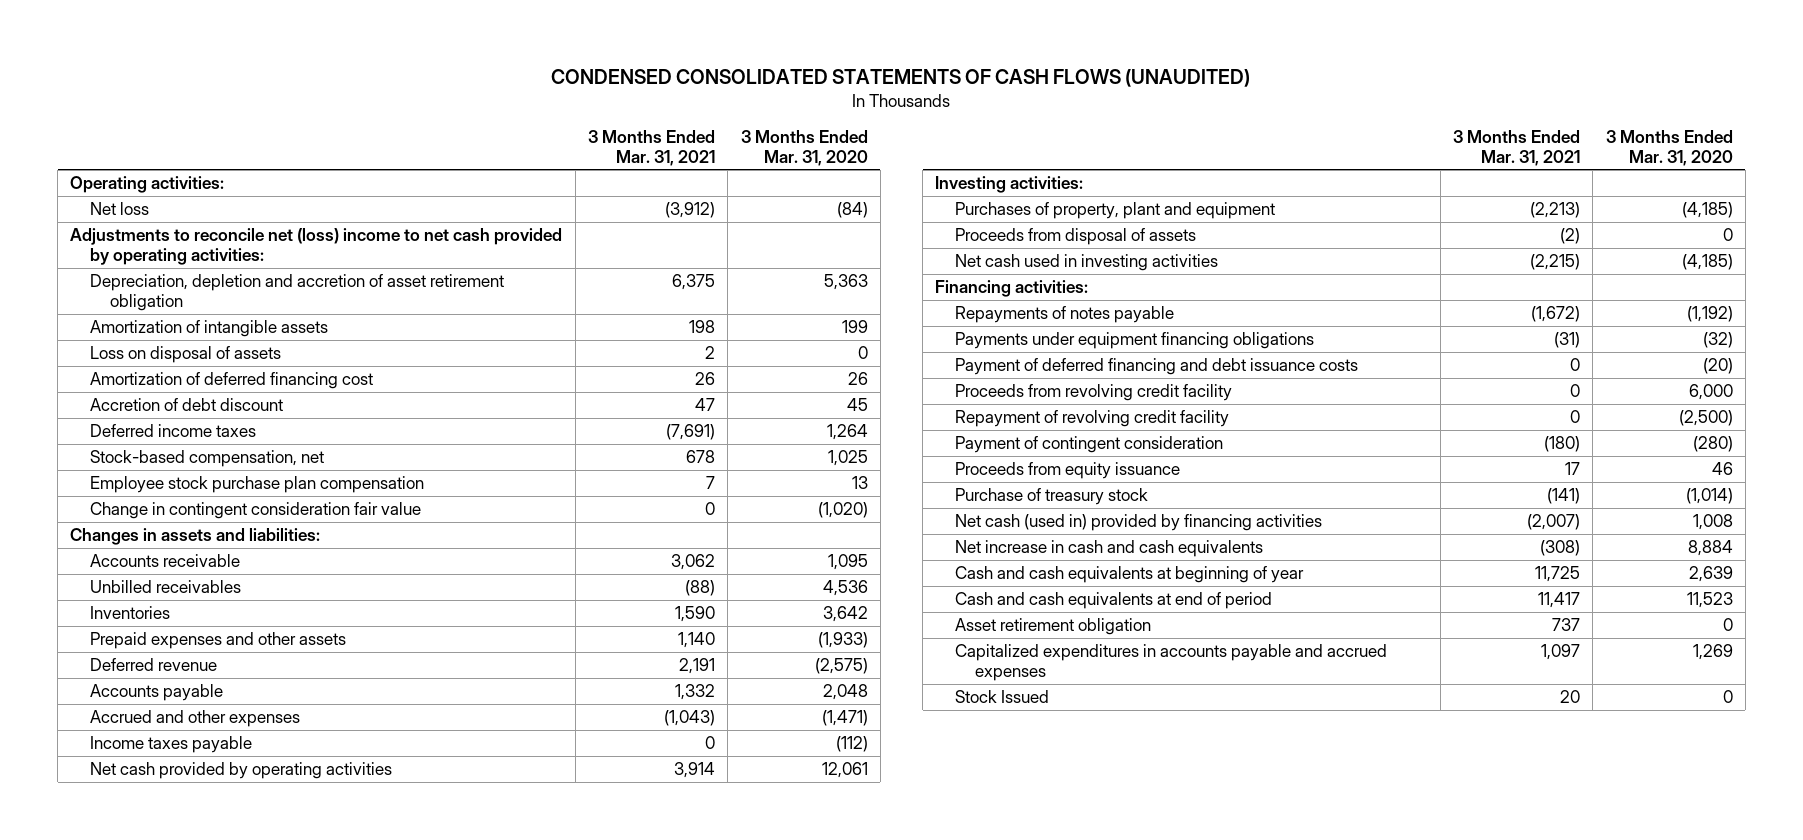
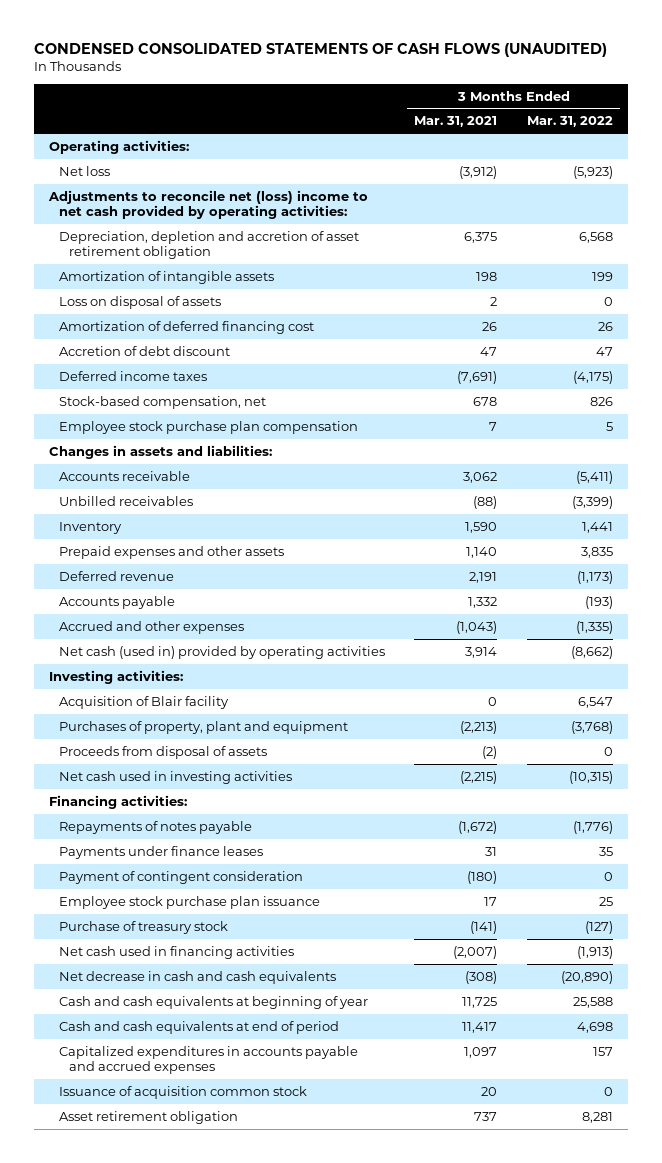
[740,129,868,166] 3 Months Ended Mar. 31, 2020 -> none
none -> [526,116,613,128] Mar. 31, 2022
[90,501,422,519] Change in contingent consideration fair value -> none
[90,605,171,619] Inventories -> [58,521,122,534] Inventory
[90,735,253,753] Income taxes payable -> none
[90,761,393,779] Net cash provided by operating activities -> [58,645,385,659] Net cash (used in) provided by operating activities
none -> [58,695,229,709] Acquisition of Blair facility
[955,331,1315,349] Payments under equipment financing obligations -> none
[955,357,1359,375] Payment of deferred financing and debt issuance costs -> none
[955,383,1233,401] Proceeds from revolving credit facility -> none
[955,409,1230,427] Repayment of revolving credit facility -> none
none -> [58,845,263,859] Payments under finance leases
[955,461,1181,479] Proceeds from equity issuance -> [58,895,320,909] Employee stock purchase plan issuance
[955,513,1323,531] Net cash (used in) provided by financing activities -> [58,945,294,959] Net cash used in financing activities
[955,539,1264,557] Net increase in cash and cash equivalents -> [58,970,336,984] Net decrease in cash and cash equivalents
[955,689,1050,703] Stock Issued -> [58,1085,307,1099] Issuance of acquisition common stock
[955,617,1152,635] Asset retirement obligation -> [58,1110,238,1124] Asset retirement obligation

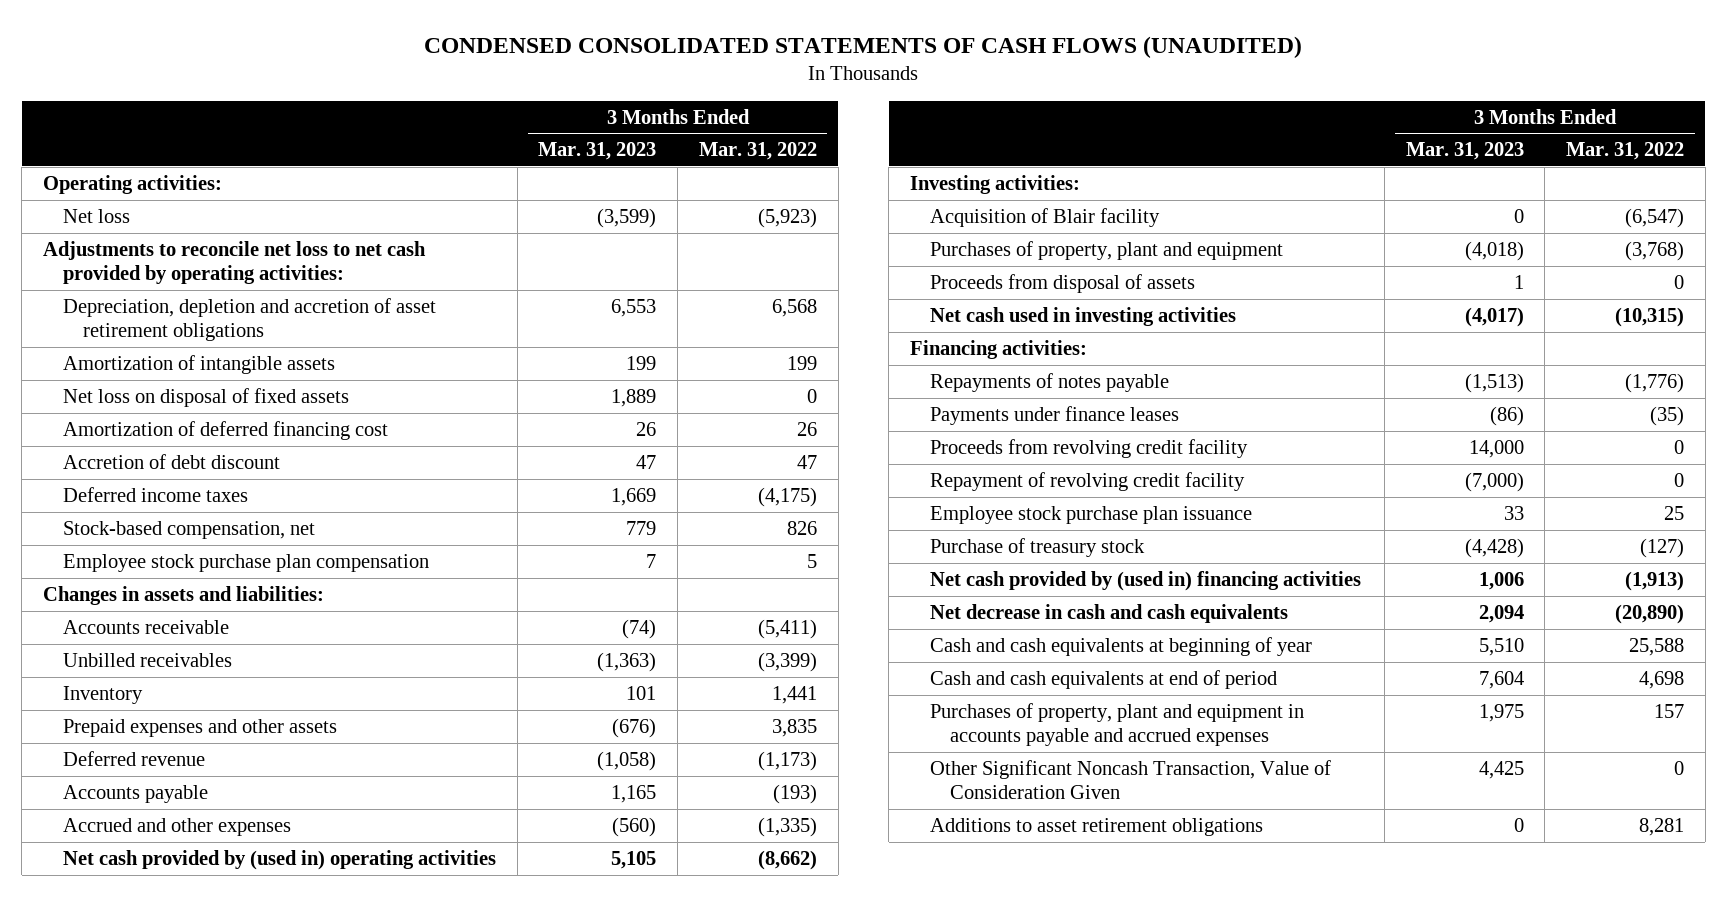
[414,116,498,128] Mar. 31, 2021 -> none
none -> [538,142,657,161] Mar. 31, 2023
[47,189,368,219] Adjustments to reconcile net (loss) income to net cash provided by operating activities: -> [42,240,426,284] Adjustments to reconcile net loss to net cash provided by operating activities:
[58,230,359,259] Depreciation, depletion and accretion of asset retirement obligation -> [62,297,436,341] Depreciation, depletion and accretion of asset retirement obligations
[58,295,221,309] Loss on disposal of assets -> [62,387,349,407] Net loss on disposal of fixed assets
[58,645,385,659] Net cash (used in) provided by operating activities -> [62,849,496,870] Net cash provided by (used in) operating activities
[577,696,613,708] 6,547 -> [1625,207,1685,228] (6,547)
[58,870,303,884] Payment of contingent consideration -> none
[598,846,613,856] 35 -> [1650,405,1685,426] (35)
none -> [930,438,1249,458] Proceeds from revolving credit facility
none -> [930,471,1246,491] Repayment of revolving credit facility
[58,945,294,959] Net cash used in financing activities -> [930,570,1362,591] Net cash provided by (used in) financing activities
[58,1085,307,1099] Issuance of acquisition common stock -> none
[58,1045,358,1074] Capitalized expenditures in accounts payable and accrued expenses -> [930,702,1305,746] Purchases of property, plant and equipment in accounts payable and accrued expenses
none -> [930,759,1332,799] Other Significant Noncash Transaction, Value of Consideration Given
[58,1110,238,1124] Asset retirement obligation -> [930,817,1264,836] Additions to asset retirement obligations

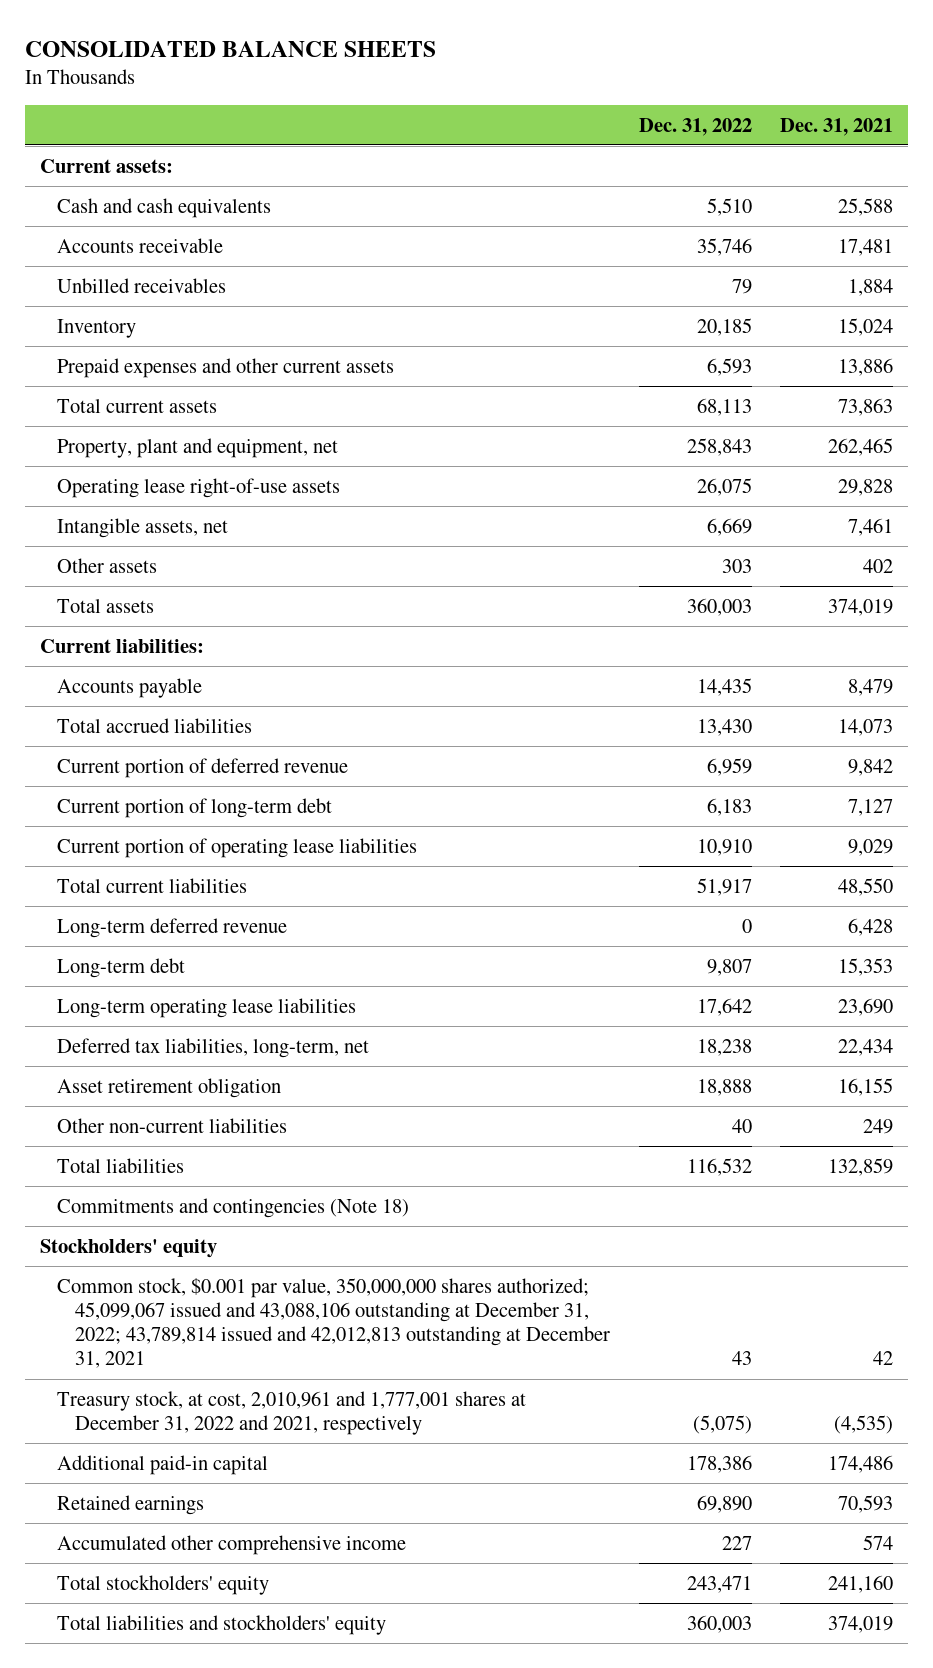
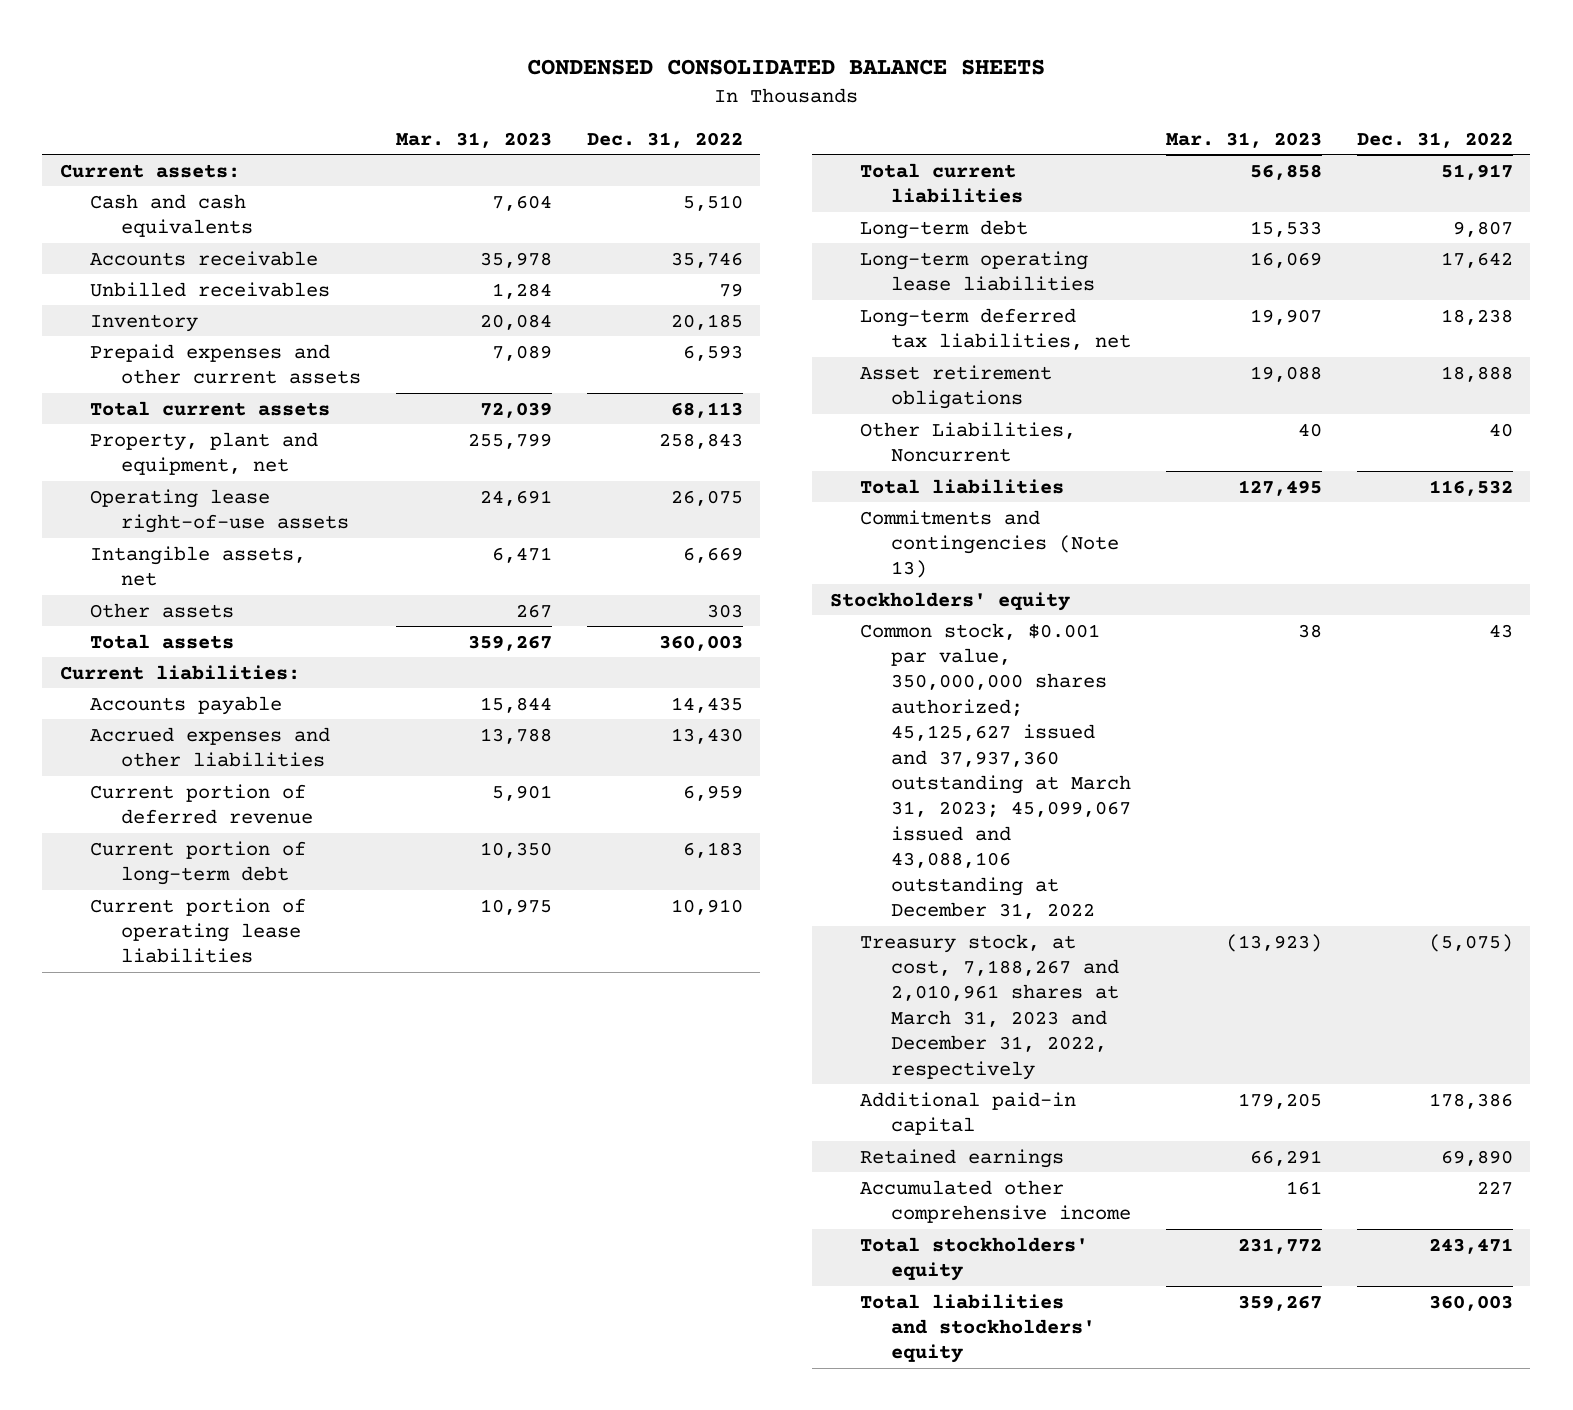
[25,40,437,57] CONSOLIDATED BALANCE SHEETS -> [527,59,1046,76] CONDENSED CONSOLIDATED BALANCE SHEETS
[780,117,894,136] Dec. 31, 2021 -> none
none -> [396,131,553,148] Mar. 31, 2023
[57,717,253,733] Total accrued liabilities -> [90,726,331,768] Accrued expenses and other liabilities
[57,917,288,938] Long-term deferred revenue -> none
[57,1037,370,1058] Deferred tax liabilities, long-term, net -> [860,307,1131,351] Long-term deferred tax liabilities, net
[57,1077,282,1098] Asset retirement obligation -> [860,364,1053,410] Asset retirement obligations
[57,1117,288,1133] Other non-current liabilities -> [860,421,1077,463] Other Liabilities, Noncurrent
[57,1197,410,1218] Commitments and contingencies (Note 18) -> [860,509,1119,579] Commitments and contingencies (Note 13)
[57,1277,611,1369] Common stock, $0.001 par value, 350,000,000 shares authorized; 45,099,067 issued and 43,088,106 outstanding at December 31, 2022; 43,789,814 issued and 42,012,813 outstanding at December 31, 2021 -> [860,622,1131,919] Common stock, $0.001 par value, 350,000,000 shares authorized; 45,125,627 issued and 37,937,360 outstanding at March 31, 2023; 45,099,067 issued and 43,088,106 outstanding at December 31, 2022
[57,1390,527,1435] Treasury stock, at cost, 2,010,961 and 1,777,001 shares at December 31, 2022 and 2021, respectively -> [860,933,1119,1080] Treasury stock, at cost, 7,188,267 and 2,010,961 shares at March 31, 2023 and December 31, 2022, respectively

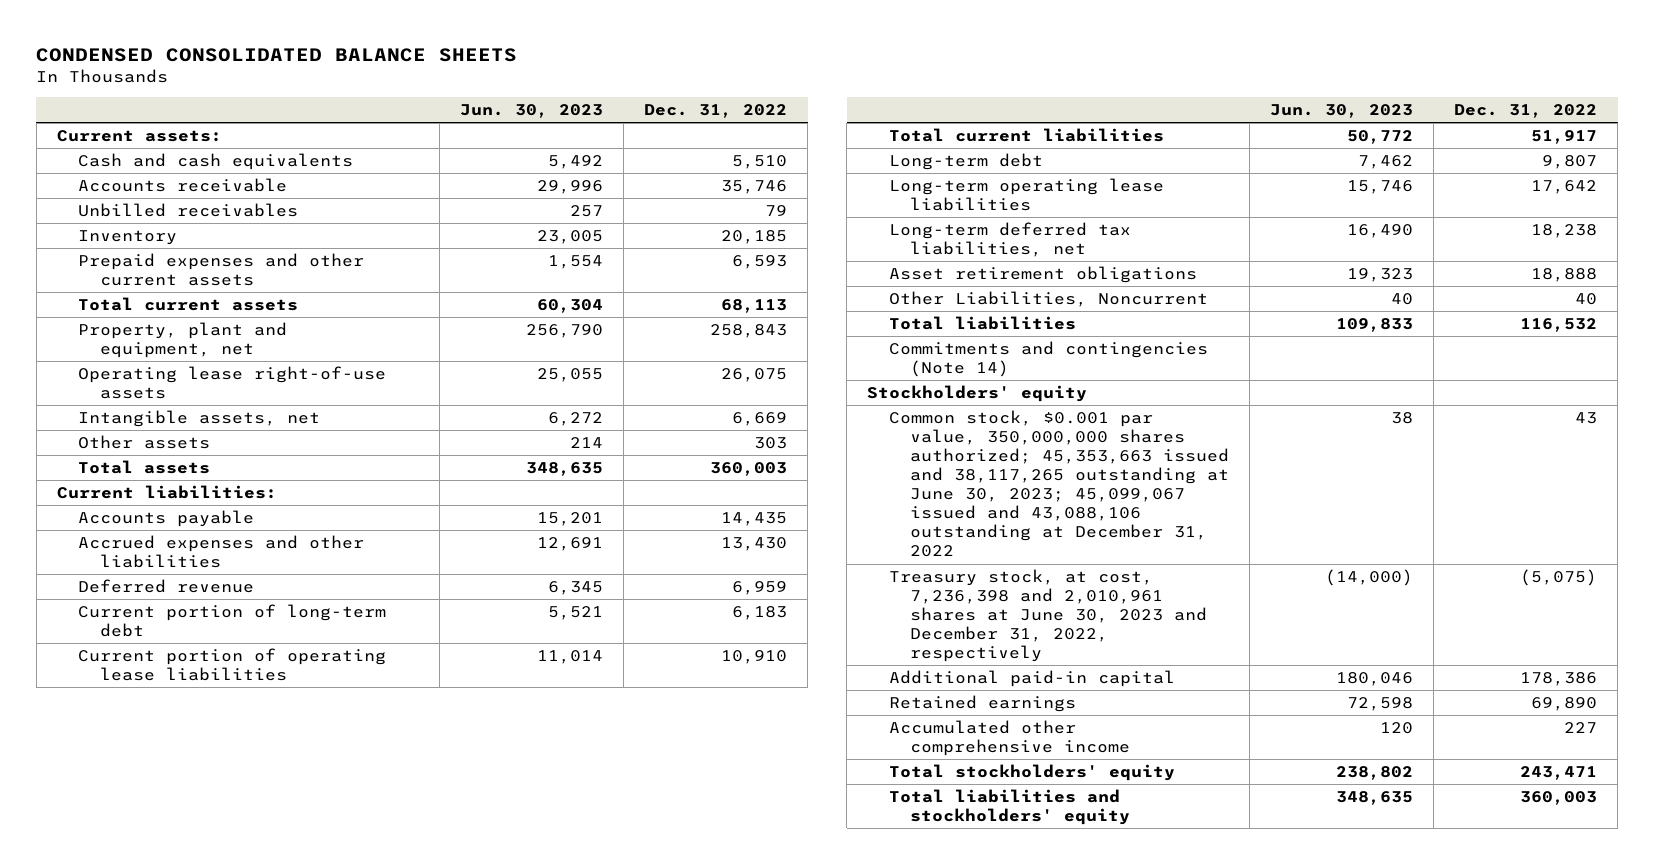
[396,131,553,148] Mar. 31, 2023 -> none
none -> [460,104,604,119] Jun. 30, 2023
[90,783,314,825] Current portion of deferred revenue -> [78,579,255,594] Deferred revenue
[860,509,1119,579] Commitments and contingencies (Note 13) -> [888,341,1208,378] Commitments and contingencies (Note 14)
[860,622,1131,919] Common stock, $0.001 par value, 350,000,000 shares authorized; 45,125,627 issued and 37,937,360 outstanding at March 31, 2023; 45,099,067 issued and 43,088,106 outstanding at December 31, 2022 -> [888,410,1230,558] Common stock, $0.001 par value, 350,000,000 shares authorized; 45,353,663 issued and 38,117,265 outstanding at June 30, 2023; 45,099,067 issued and 43,088,106 outstanding at December 31, 2022
[860,933,1119,1080] Treasury stock, at cost, 7,188,267 and 2,010,961 shares at March 31, 2023 and December 31, 2022, respectively -> [888,569,1208,663] Treasury stock, at cost, 7,236,398 and 2,010,961 shares at June 30, 2023 and December 31, 2022, respectively

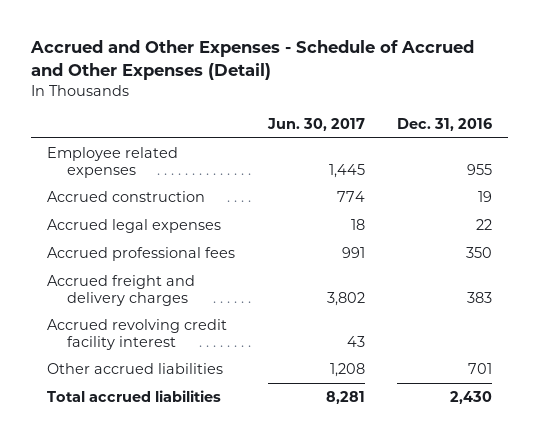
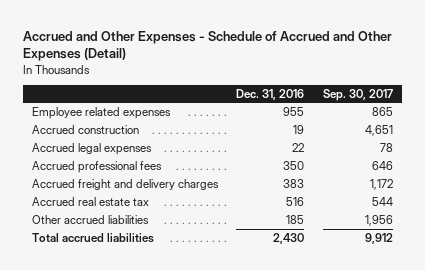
[266,117,365,131] Jun. 30, 2017 -> none
none -> [322,88,393,101] Sep. 30, 2017
[47,318,228,350] Accrued revolving credit facility interest -> none
none -> [32,196,150,206] Accrued real estate tax
[468,362,493,374] 701 -> [286,214,305,224] 185

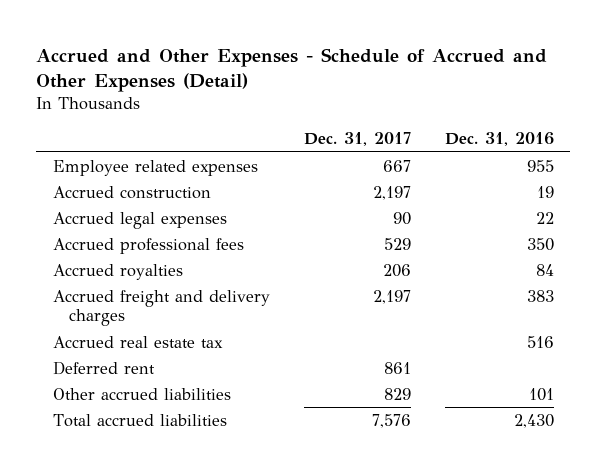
[322,88,393,101] Sep. 30, 2017 -> none
none -> [303,132,411,147] Dec. 31, 2017
none -> [53,263,184,280] Accrued royalties
none -> [53,360,156,375] Deferred rent
[286,214,305,224] 185 -> [528,387,554,401] 101

